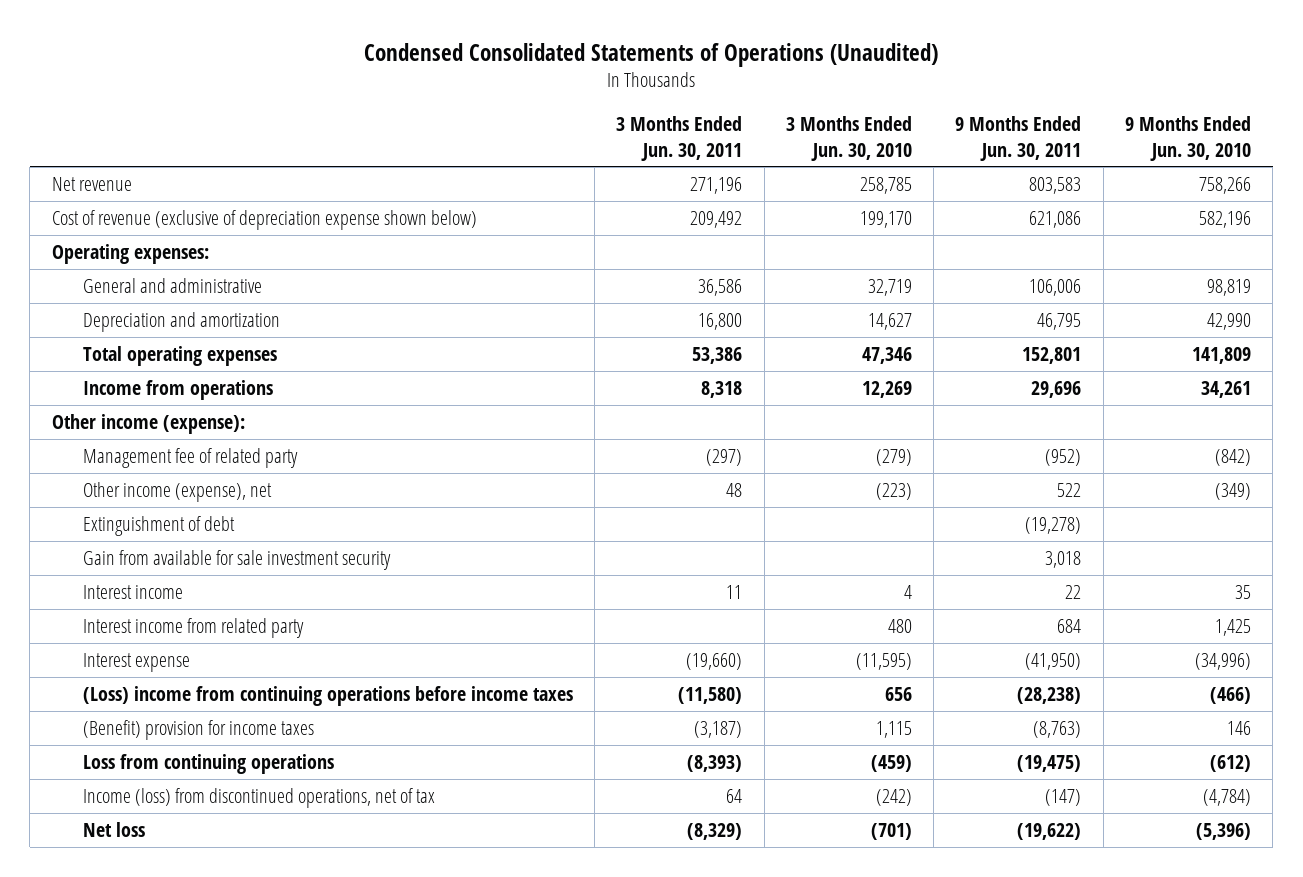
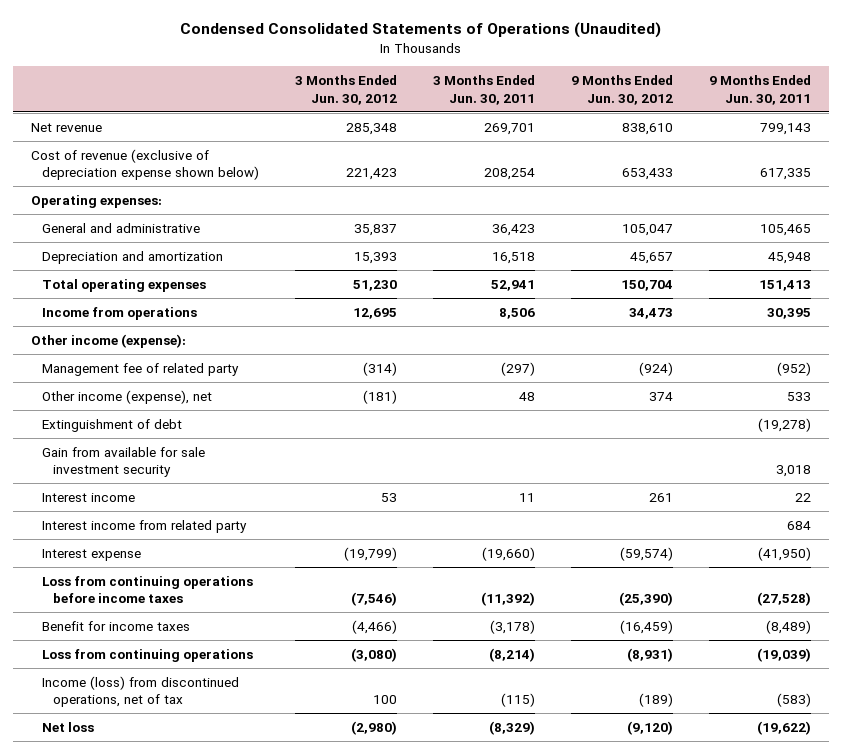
[785,116,912,161] 3 Months Ended Jun. 30, 2010 -> none
[1125,116,1252,161] 9 Months Ended Jun. 30, 2010 -> none
none -> [295,75,398,105] 3 Months Ended Jun. 30, 2012
none -> [570,75,673,105] 9 Months Ended Jun. 30, 2012
[690,176,743,194] 271,196 -> [483,122,535,135] 269,701
[1029,176,1082,194] 803,583 -> [759,122,811,135] 799,143
[690,210,743,228] 209,492 -> [483,168,535,181] 208,254
[1029,210,1082,228] 621,086 -> [759,168,811,181] 617,335
[698,278,743,296] 36,586 -> [491,223,535,236] 36,423
[1029,278,1082,296] 106,006 -> [759,223,811,236] 105,465
[698,312,743,330] 16,800 -> [491,251,535,264] 16,518
[1037,312,1082,330] 46,795 -> [767,251,811,264] 45,948
[692,346,743,364] 53,386 -> [490,279,535,291] 52,941
[1022,346,1082,364] 152,801 -> [758,279,811,291] 151,413
[701,380,743,398] 8,318 -> [498,307,535,319] 8,506
[1031,380,1082,398] 29,696 -> [766,307,811,319] 30,395
[1057,482,1082,497] 522 -> [786,391,811,401] 533
[82,685,573,706] (Loss) income from continuing operations before income taxes -> [42,575,254,604] Loss from continuing operations before income taxes
[678,686,743,704] (11,580) -> [480,592,535,607] (11,392)
[1017,686,1082,704] (28,238) -> [756,592,811,607] (27,528)
[82,719,314,740] (Benefit) provision for income taxes -> [42,620,191,631] Benefit for income taxes
[694,720,743,738] (3,187) -> [489,619,535,634] (3,178)
[1033,720,1082,738] (8,763) -> [765,619,811,634] (8,489)
[687,754,743,772] (8,393) -> [488,647,535,662] (8,214)
[1017,754,1082,772] (19,475) -> [756,647,811,662] (19,039)
[726,788,743,803] 64 -> [500,693,535,708] (115)
[1045,788,1082,806] (147) -> [776,693,811,708] (583)

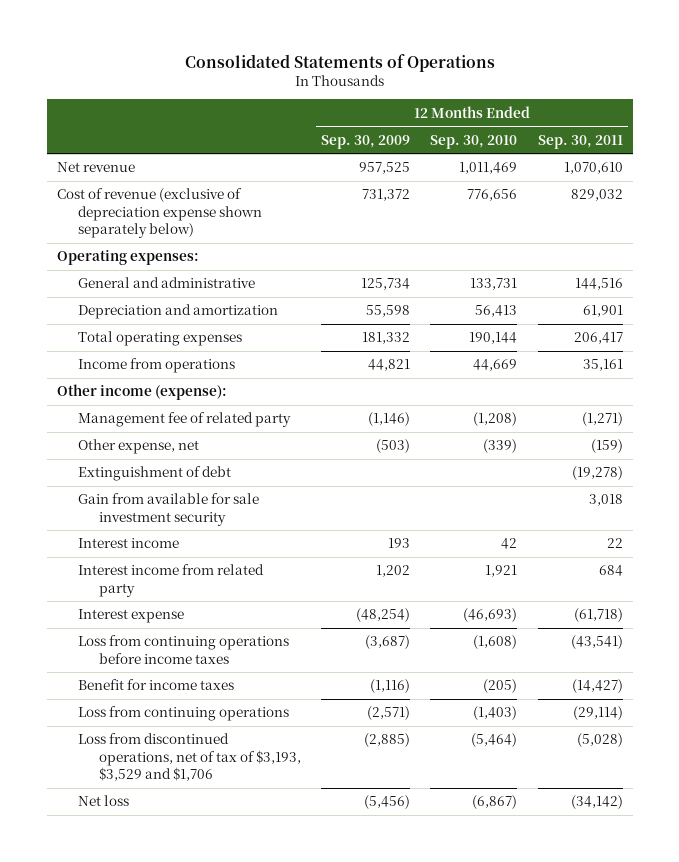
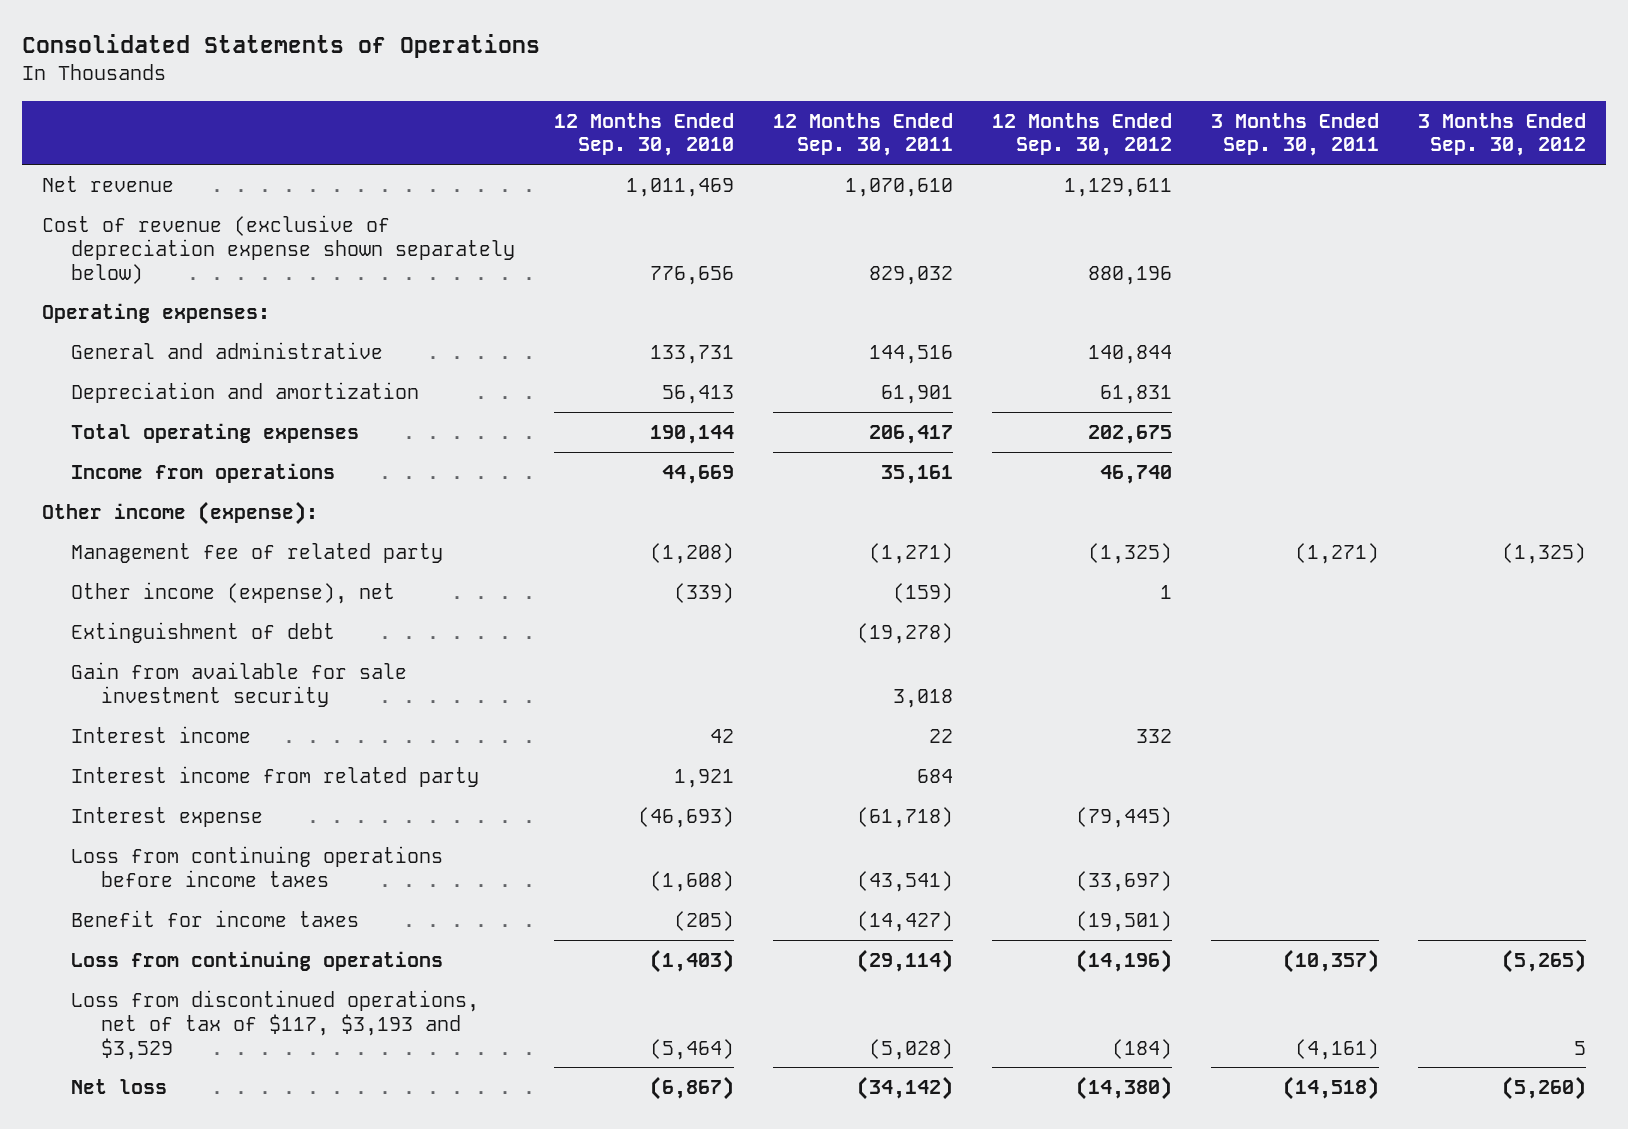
[321,134,411,149] Sep. 30, 2009 -> none
none -> [992,112,1173,157] 12 Months Ended Sep. 30, 2012
none -> [1211,112,1380,157] 3 Months Ended Sep. 30, 2011
none -> [1418,112,1587,157] 3 Months Ended Sep. 30, 2012
[77,439,199,455] Other expense, net -> [71,581,396,604] Other income (expense), net
[77,733,301,782] Loss from discontinued operations, net of tax of $3,193, $3,529 and $1,706 -> [71,989,480,1060] Loss from discontinued operations, net of tax of $117, $3,193 and $3,529

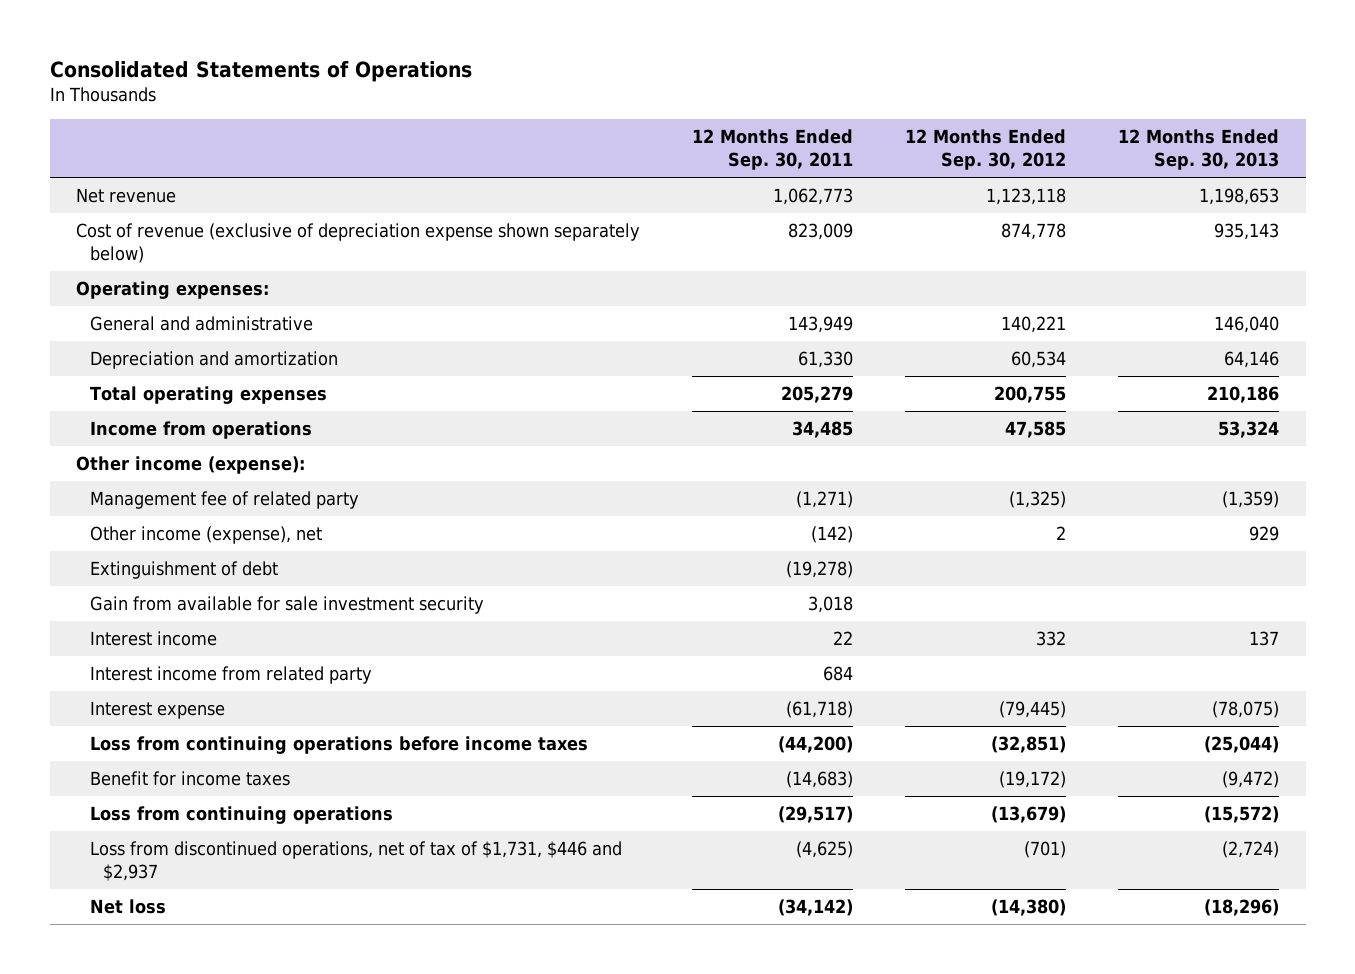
[554,112,735,157] 12 Months Ended Sep. 30, 2010 -> none
[1211,112,1380,157] 3 Months Ended Sep. 30, 2011 -> none
[1418,112,1587,157] 3 Months Ended Sep. 30, 2012 -> none
none -> [1118,129,1280,171] 12 Months Ended Sep. 30, 2013
[845,177,954,197] 1,070,610 -> [773,188,854,206] 1,062,773
[1064,177,1173,197] 1,129,611 -> [986,188,1067,206] 1,123,118
[869,265,954,285] 829,032 -> [788,223,854,241] 823,009
[1088,265,1173,285] 880,196 -> [1001,223,1067,241] 874,778
[869,344,954,364] 144,516 -> [788,316,854,334] 143,949
[1088,344,1173,364] 140,844 -> [1001,316,1067,334] 140,221
[881,384,954,404] 61,901 -> [798,351,854,369] 61,330
[1100,384,1173,404] 61,831 -> [1011,351,1067,369] 60,534
[869,424,954,444] 206,417 -> [781,386,854,404] 205,279
[1088,424,1173,444] 202,675 -> [994,386,1067,404] 200,755
[881,464,954,484] 35,161 -> [792,421,854,439] 34,485
[1100,464,1173,484] 46,740 -> [1005,421,1067,439] 47,585
[893,582,954,603] (159) -> [811,526,854,544] (142)
[1160,584,1173,599] 1 -> [1056,526,1067,541] 2
[857,870,954,892] (43,541) -> [778,736,854,754] (44,200)
[1076,870,1173,892] (33,697) -> [991,736,1067,754] (32,851)
[857,910,954,932] (14,427) -> [786,771,854,789] (14,683)
[1076,910,1173,932] (19,501) -> [999,771,1067,789] (19,172)
[857,948,954,973] (29,114) -> [778,806,854,824] (29,517)
[1076,948,1173,973] (14,196) -> [991,806,1067,824] (13,679)
[71,989,480,1060] Loss from discontinued operations, net of tax of $117, $3,193 and $3,529 -> [89,841,622,881] Loss from discontinued operations, net of tax of $1,731, $446 and $2,937
[869,1038,954,1060] (5,028) -> [796,841,854,859] (4,625)
[1112,1038,1173,1059] (184) -> [1024,841,1067,859] (701)

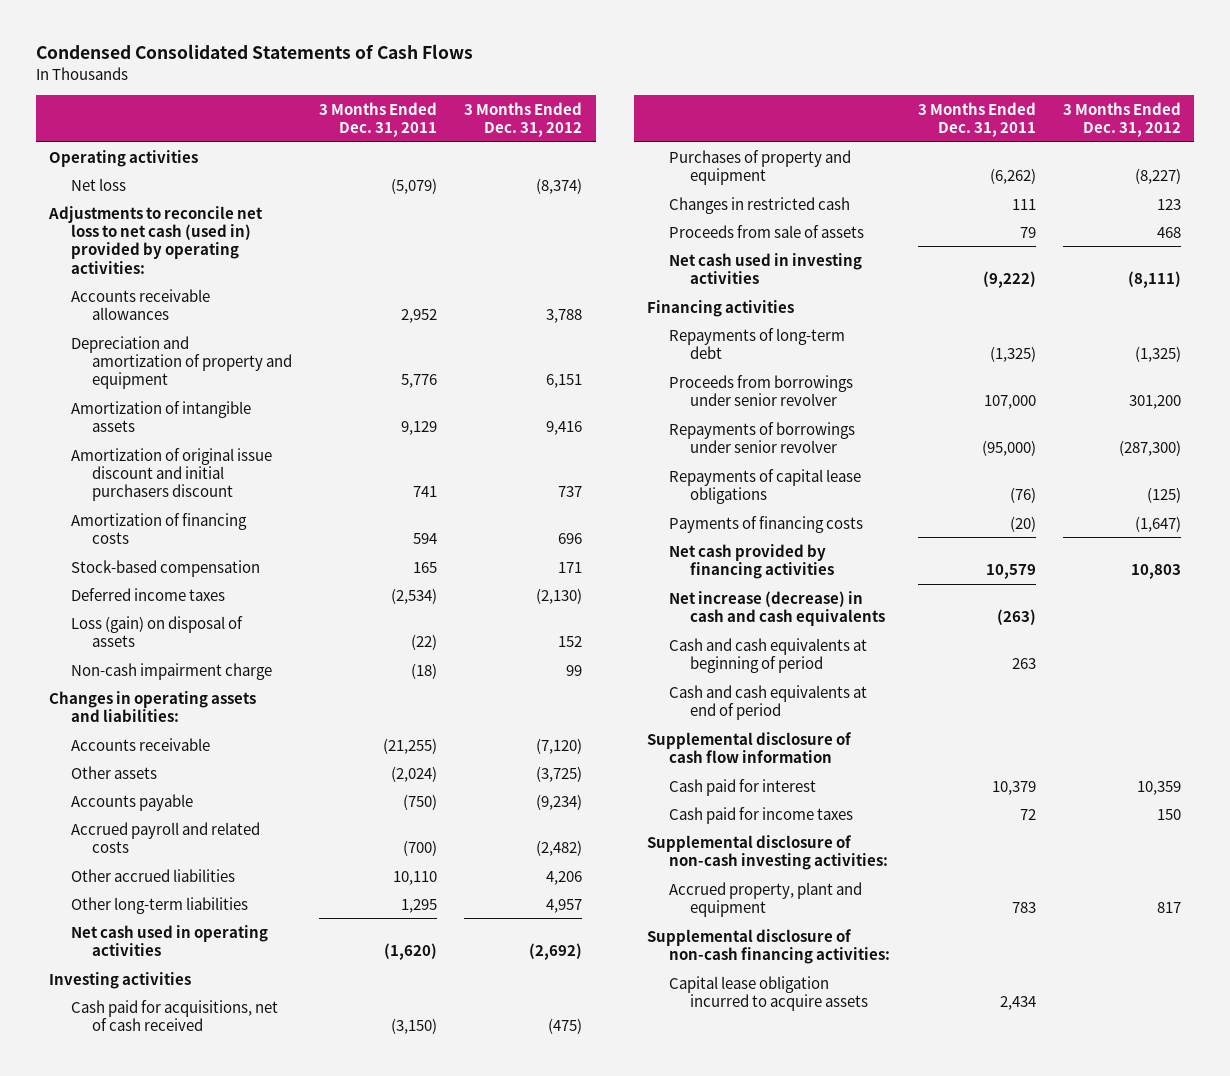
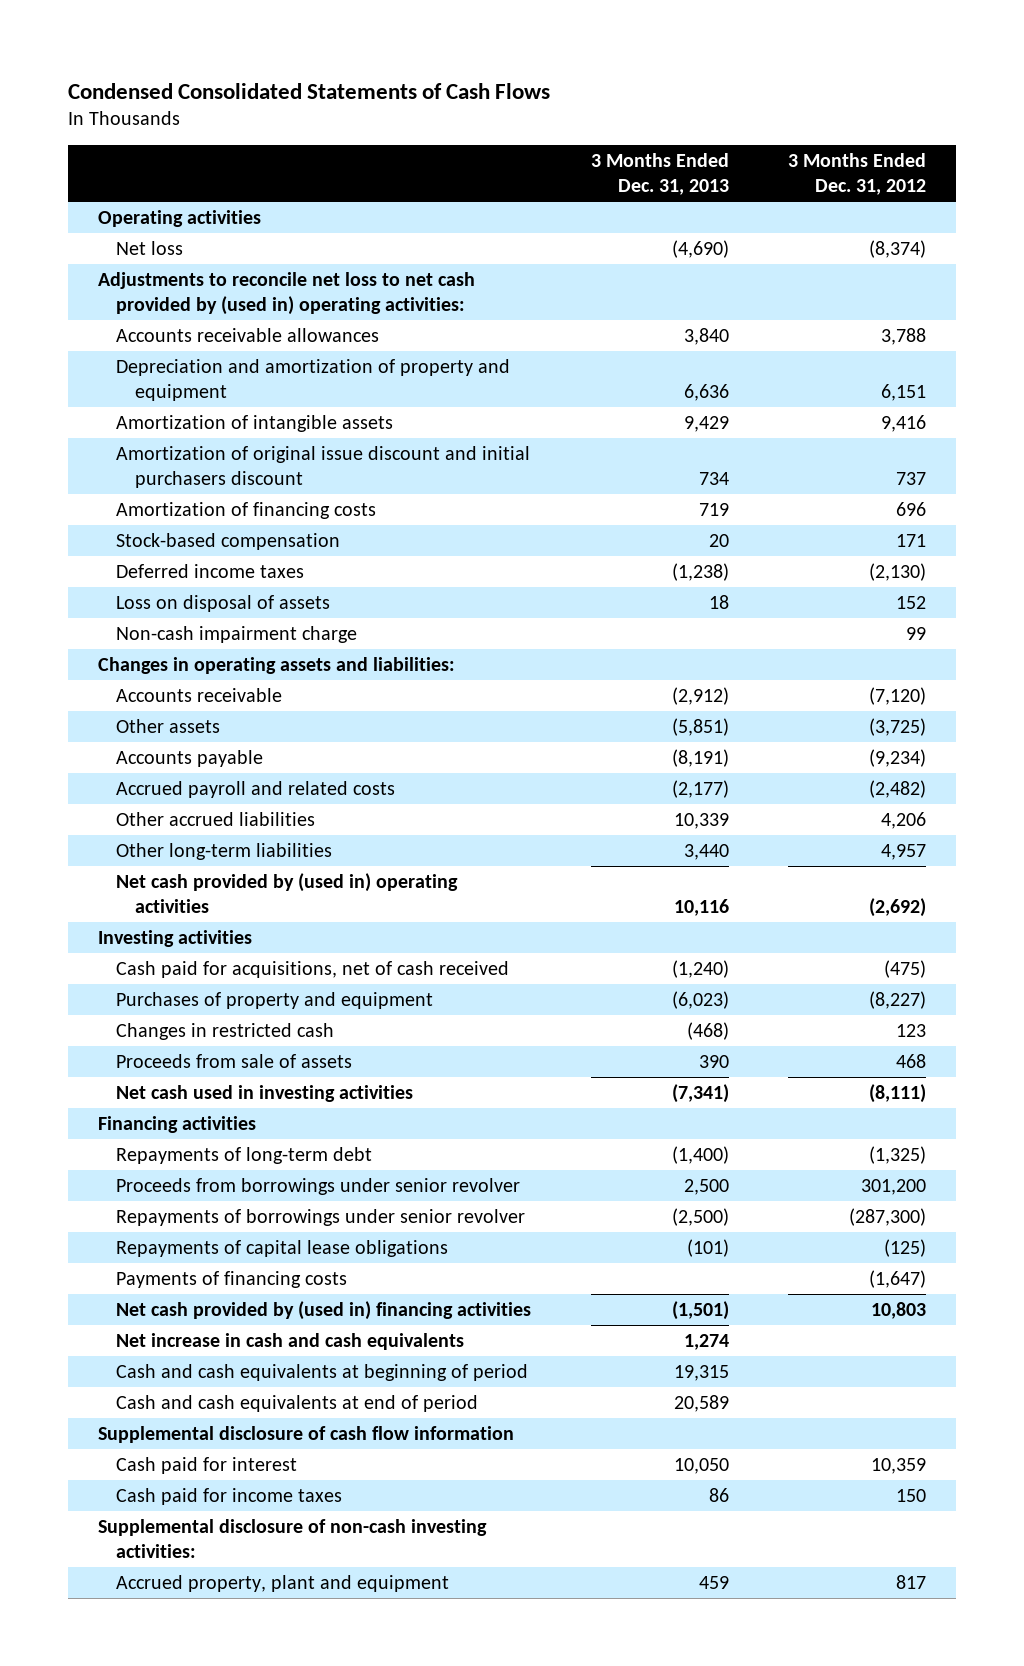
[319,101,438,137] 3 Months Ended Dec. 31, 2011 -> none
none -> [590,153,729,196] 3 Months Ended Dec. 31, 2013
[48,205,264,274] Adjustments to reconcile net loss to net cash (used in) provided by operating activities: -> [97,271,475,316] Adjustments to reconcile net loss to net cash provided by (used in) operating activities:
[70,615,243,648] Loss (gain) on disposal of assets -> [116,594,331,612] Loss on disposal of assets
[70,924,268,957] Net cash used in operating activities -> [116,872,459,914] Net cash provided by (used in) operating activities
[668,543,835,580] Net cash provided by financing activities -> [116,1300,532,1320] Net cash provided by (used in) financing activities
[668,590,886,627] Net increase (decrease) in cash and cash equivalents -> [116,1332,465,1350] Net increase in cash and cash equivalents
[647,928,890,965] Supplemental disclosure of non-cash financing activities: -> none
[668,975,869,1012] Capital lease obligation incurred to acquire assets -> none

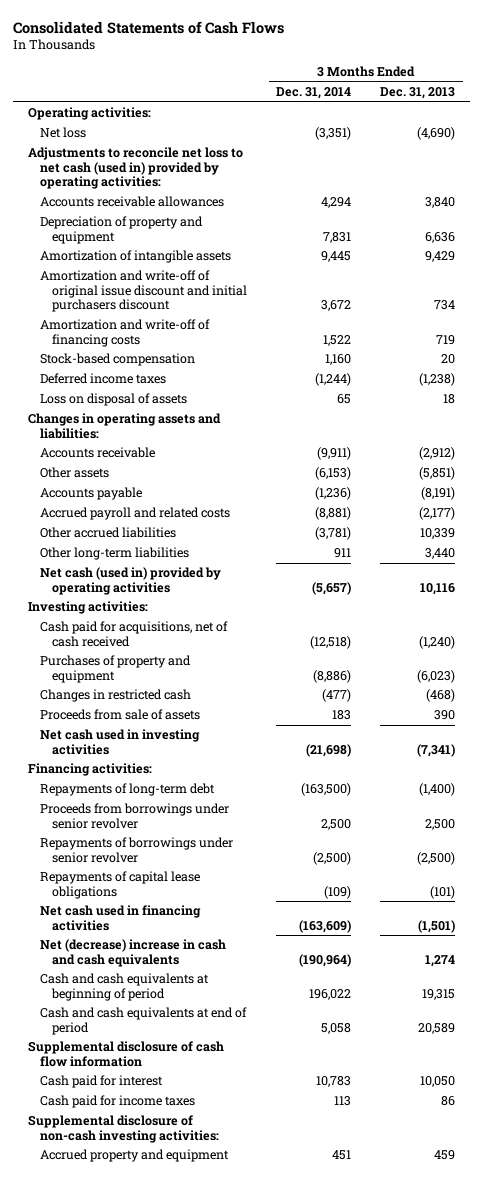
[67,82,550,99] Condensed Consolidated Statements of Cash Flows -> [13,20,285,34] Consolidated Statements of Cash Flows
[788,153,927,196] 3 Months Ended Dec. 31, 2012 -> none
none -> [275,87,351,100] Dec. 31, 2014
[97,209,261,227] Operating activities -> [28,107,152,121] Operating activities:
[97,271,475,316] Adjustments to reconcile net loss to net cash provided by (used in) operating activities: -> [28,147,244,190] Adjustments to reconcile net loss to net cash (used in) provided by operating activities:
[116,358,511,402] Depreciation and amortization of property and equipment -> [39,216,203,244] Depreciation of property and equipment
[116,445,531,489] Amortization of original issue discount and initial purchasers discount -> [39,270,247,313] Amortization and write-off of original issue discount and initial purchasers discount
[116,501,377,519] Amortization of financing costs -> [39,319,210,347] Amortization and write-off of financing costs
[116,625,358,643] Non-cash impairment charge -> none
[116,872,459,914] Net cash provided by (used in) operating activities -> [39,567,221,595] Net cash (used in) provided by operating activities
[97,929,252,947] Investing activities -> [28,601,149,615] Investing activities:
[97,1115,256,1133] Financing activities -> [28,763,153,777] Financing activities:
[116,1270,348,1288] Payments of financing costs -> none
[116,1300,532,1320] Net cash provided by (used in) financing activities -> [39,905,201,931] Net cash used in financing activities
[116,1332,465,1350] Net increase in cash and cash equivalents -> [39,939,226,967] Net (decrease) increase in cash and cash equivalents
[116,1574,450,1592] Accrued property, plant and equipment -> [39,1149,229,1163] Accrued property and equipment

